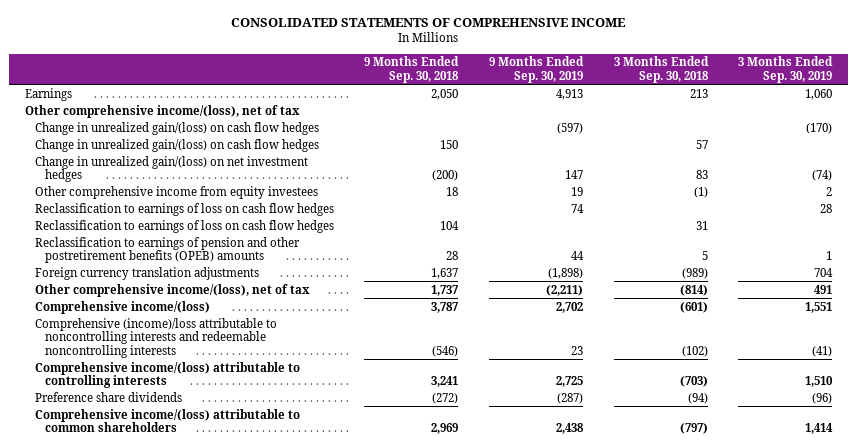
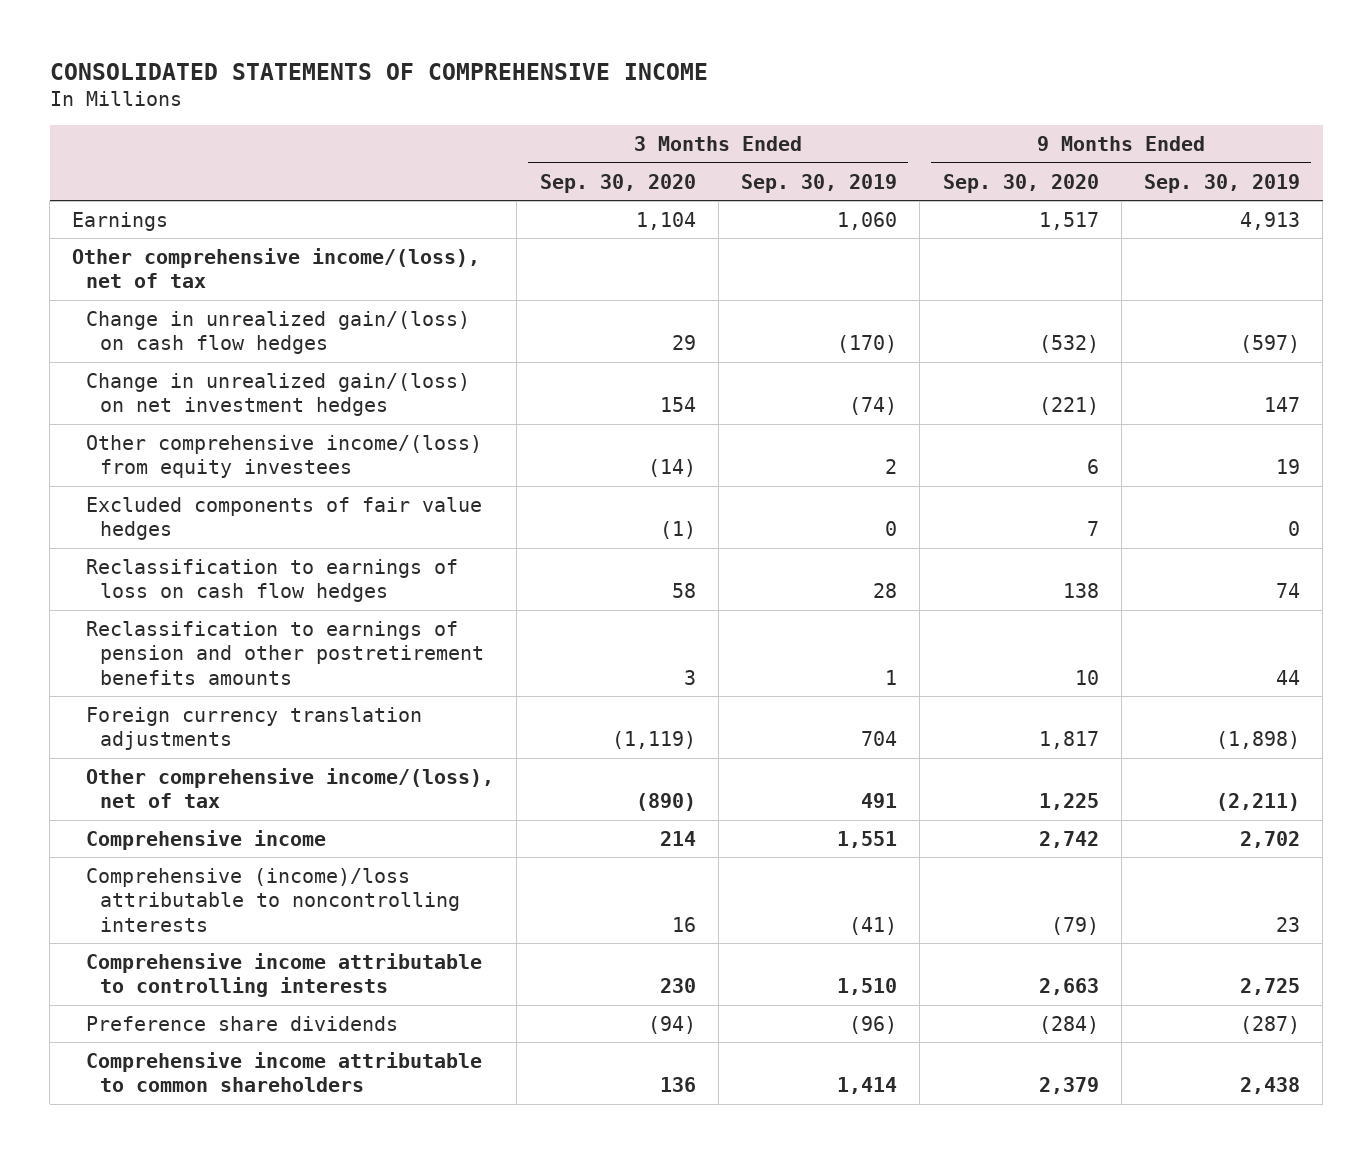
[364,56,460,83] 9 Months Ended Sep. 30, 2018 -> none
[613,56,709,83] 3 Months Ended Sep. 30, 2018 -> none
none -> [539,173,696,193] Sep. 30, 2020
none -> [942,173,1099,193] Sep. 30, 2020
[34,138,319,152] Change in unrealized gain/(loss) on cash flow hedges -> none
[34,185,318,199] Other comprehensive income from equity investees -> [86,434,483,479] Other comprehensive income/(loss) from equity investees
none -> [86,496,483,541] Excluded components of fair value hedges
[34,219,334,233] Reclassification to earnings of loss on cash flow hedges -> none
[34,236,300,264] Reclassification to earnings of pension and other postretirement benefits (OPEB) amounts -> [86,620,484,685] Reclassification to earnings of pension and other postretirement benefits amounts
[34,300,210,314] Comprehensive income/(loss) -> [86,829,327,850] Comprehensive income
[34,317,277,358] Comprehensive (income)/loss attributable to noncontrolling interests and redeemable noncontrolling interests -> [86,867,460,932] Comprehensive (income)/loss attributable to noncontrolling interests
[34,361,300,389] Comprehensive income/(loss) attributable to controlling interests -> [86,952,483,998] Comprehensive income attributable to controlling interests
[34,408,300,433] Comprehensive income/(loss) attributable to common shareholders -> [86,1051,483,1093] Comprehensive income attributable to common shareholders

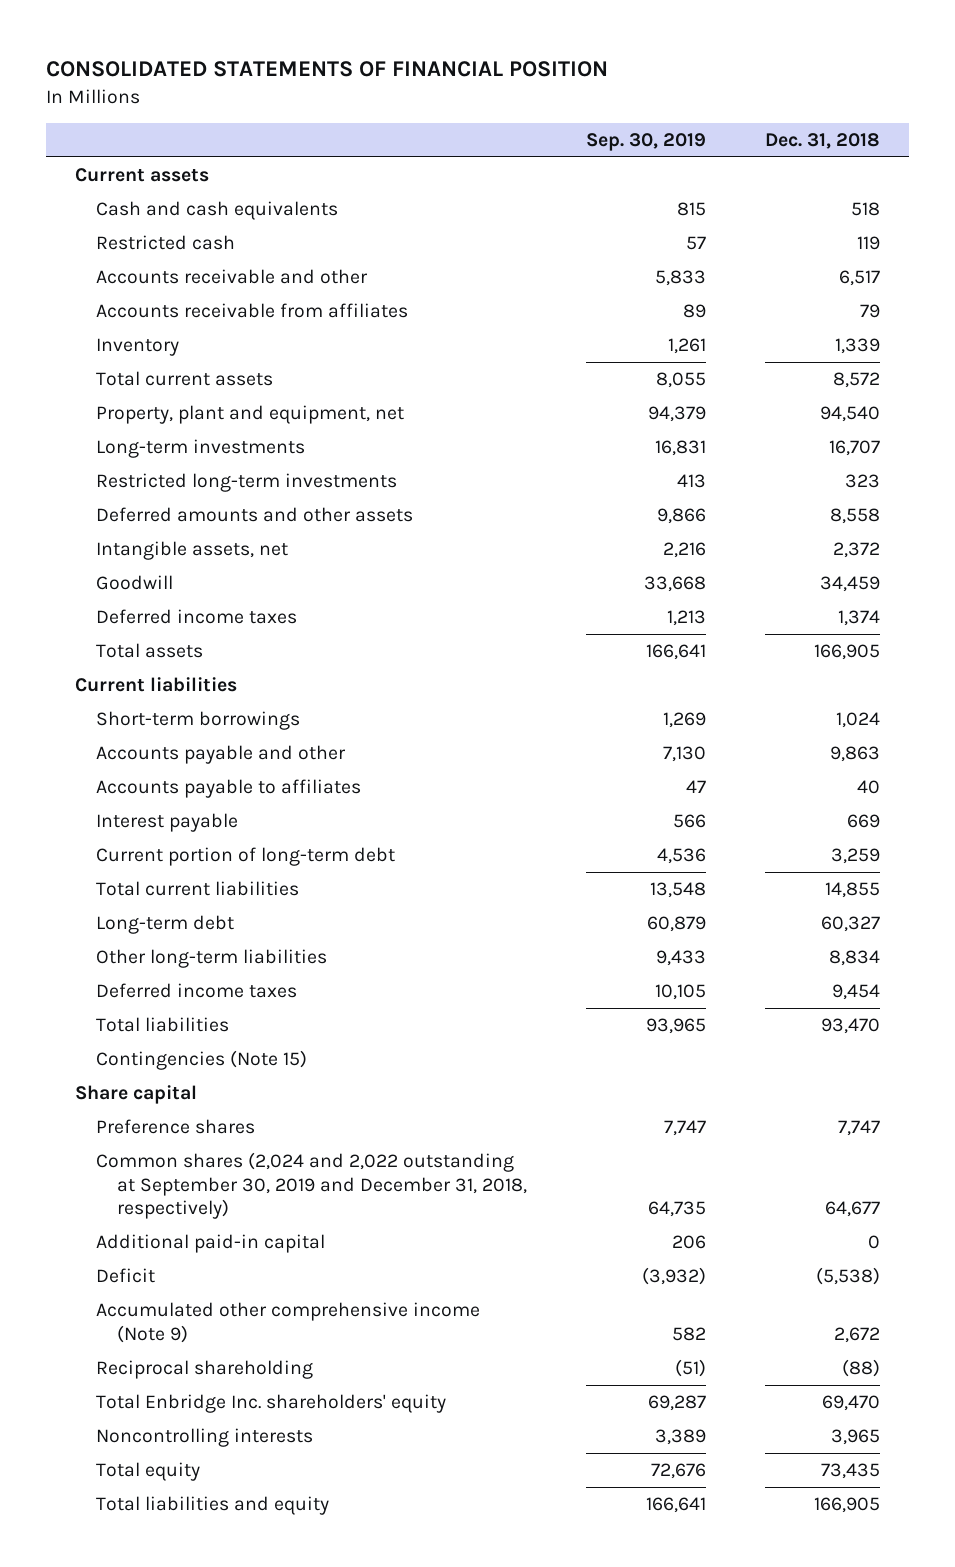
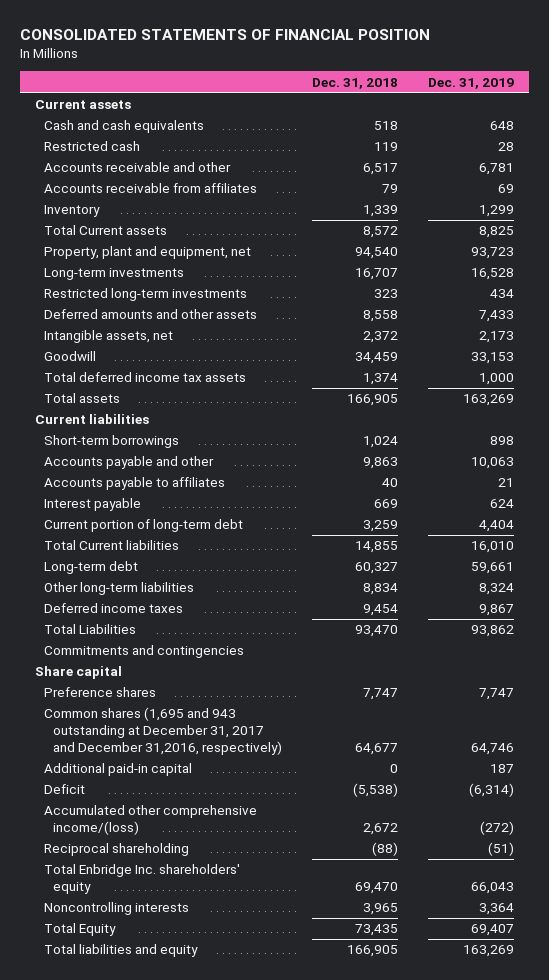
[586,132,707,151] Sep. 30, 2019 -> none
none -> [428,77,515,89] Dec. 31, 2019
[96,371,274,387] Total current assets -> [43,225,167,236] Total Current assets
[96,609,298,625] Deferred income taxes -> [43,372,246,383] Total deferred income tax assets
[96,881,300,897] Total current liabilities -> [43,540,179,551] Total Current liabilities
[96,1017,230,1033] Total liabilities -> [43,624,136,635] Total Liabilities
[96,1050,308,1071] Contingencies (Note 15) -> [43,645,244,659] Commitments and contingencies
[96,1152,528,1220] Common shares (2,024 and 2,022 outstanding at September 30, 2019 and December 31, 2018, respectively) -> [43,707,283,755] Common shares (1,695 and 943 outstanding at December 31, 2017 and December 31,2016, respectively)
[96,1302,481,1343] Accumulated other comprehensive income (Note 9) -> [43,805,257,836] Accumulated other comprehensive income/(loss)
[96,1462,201,1482] Total equity -> [43,923,116,937] Total Equity

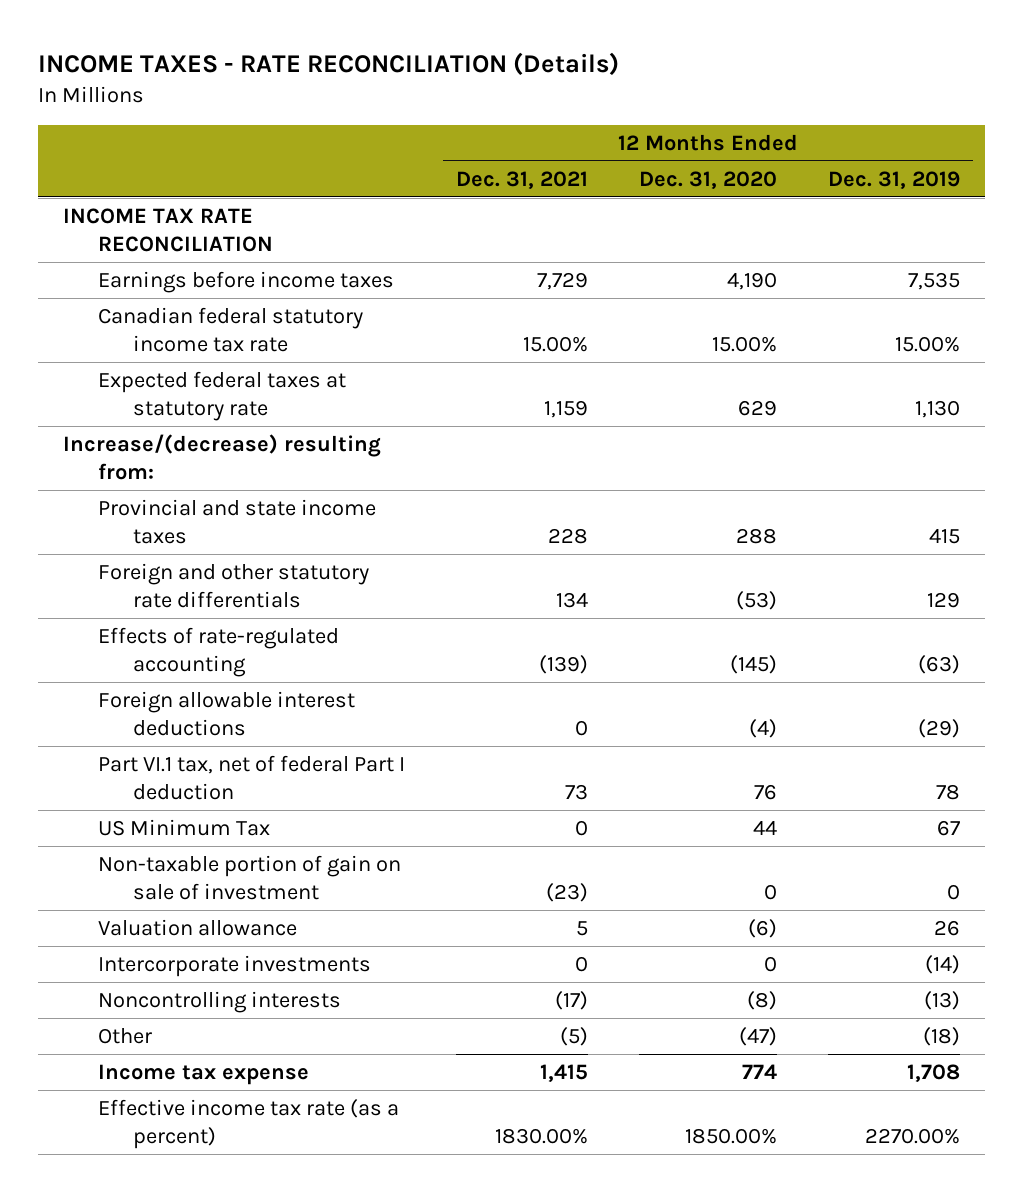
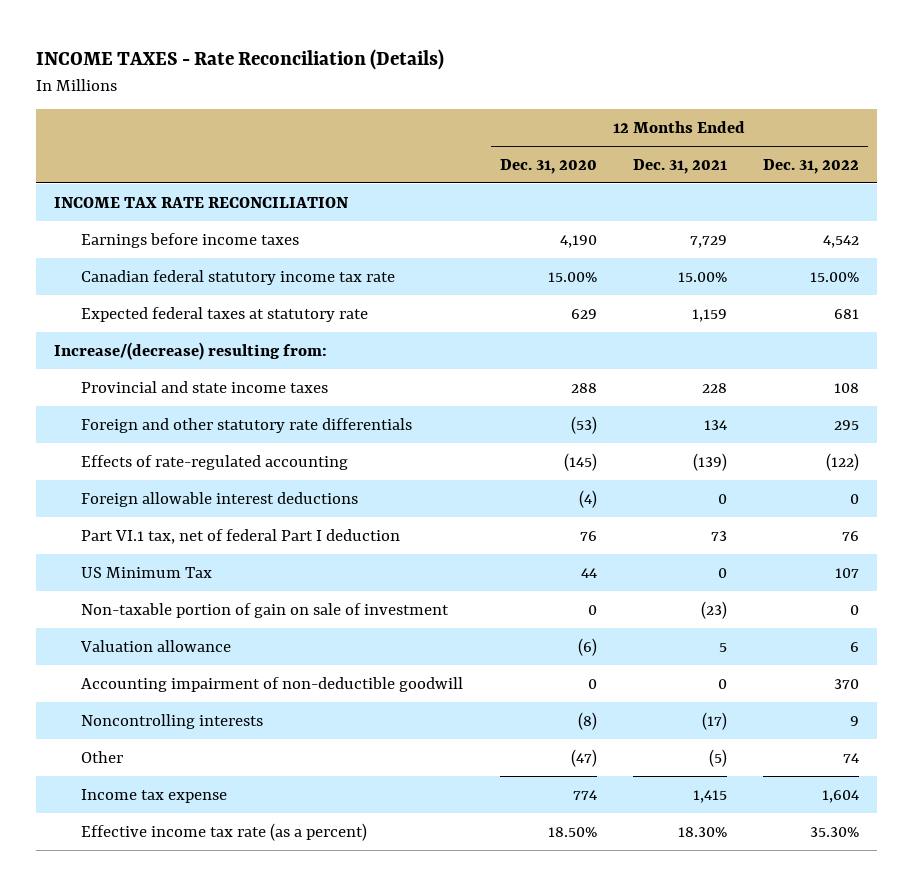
[37,52,619,77] INCOME TAXES - RATE RECONCILIATION (Details) -> [35,49,444,71] INCOME TAXES - Rate Reconciliation (Details)
[827,170,960,189] Dec. 31, 2019 -> none
none -> [762,158,859,174] Dec. 31, 2022
[98,954,372,977] Intercorporate investments -> none
none -> [81,676,464,692] Accounting impairment of non-deductible goodwill
[495,1127,589,1144] 1830.00% -> [677,826,727,837] 18.30%
[685,1127,778,1144] 1850.00% -> [547,826,597,837] 18.50%

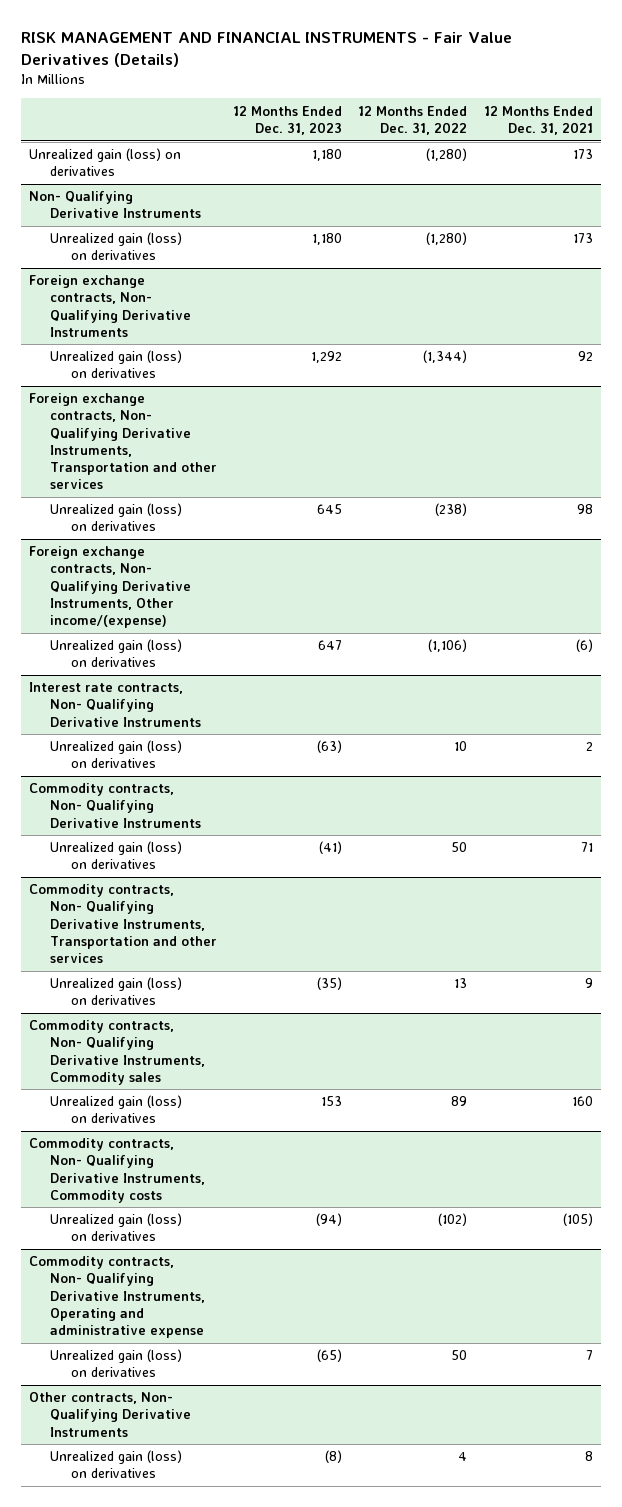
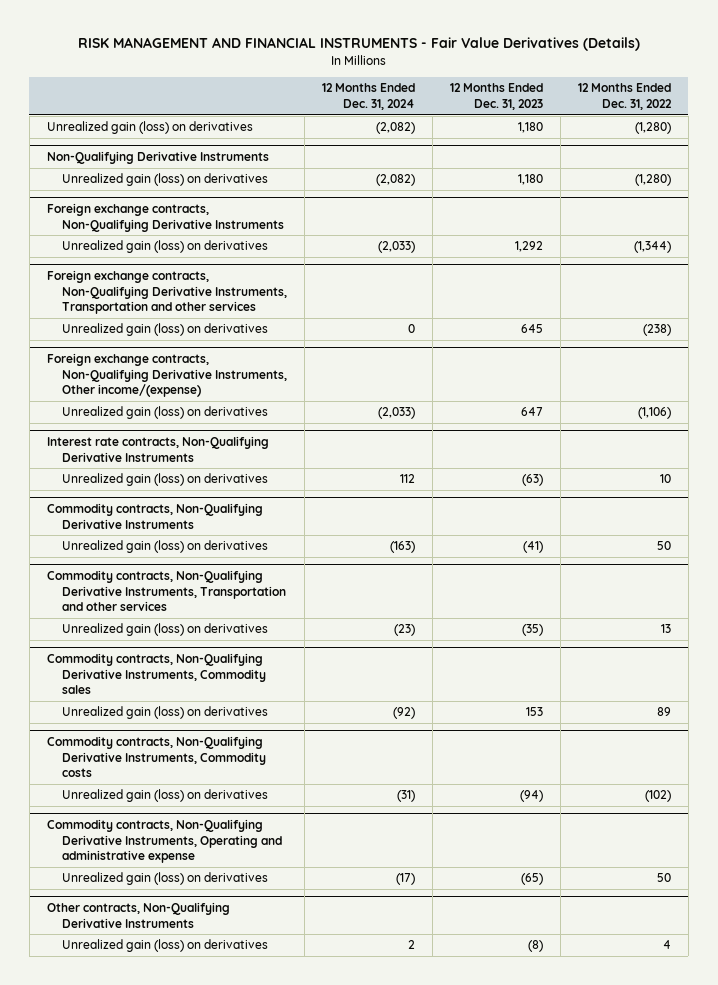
[483,105,593,135] 12 Months Ended Dec. 31, 2021 -> none
none -> [321,83,415,110] 12 Months Ended Dec. 31, 2024
[29,191,201,219] Non- Qualifying Derivative Instruments -> [46,151,269,165] Non-Qualifying Derivative Instruments
[29,275,191,337] Foreign exchange contracts, Non- Qualifying Derivative Instruments -> [46,203,285,232] Foreign exchange contracts, Non-Qualifying Derivative Instruments
[29,393,217,490] Foreign exchange contracts, Non- Qualifying Derivative Instruments, Transportation and other services -> [46,270,288,315] Foreign exchange contracts, Non-Qualifying Derivative Instruments, Transportation and other services
[29,546,191,628] Foreign exchange contracts, Non- Qualifying Derivative Instruments, Other income/(expense) -> [46,353,288,398] Foreign exchange contracts, Non-Qualifying Derivative Instruments, Other income/(expense)
[29,682,201,727] Interest rate contracts, Non- Qualifying Derivative Instruments -> [46,436,269,462] Interest rate contracts, Non-Qualifying Derivative Instruments
[29,783,201,828] Commodity contracts, Non- Qualifying Derivative Instruments -> [46,503,263,529] Commodity contracts, Non-Qualifying Derivative Instruments
[29,884,217,963] Commodity contracts, Non- Qualifying Derivative Instruments, Transportation and other services -> [46,570,287,612] Commodity contracts, Non-Qualifying Derivative Instruments, Transportation and other services
[29,1020,205,1085] Commodity contracts, Non- Qualifying Derivative Instruments, Commodity sales -> [46,653,267,695] Commodity contracts, Non-Qualifying Derivative Instruments, Commodity sales
[29,1138,205,1203] Commodity contracts, Non- Qualifying Derivative Instruments, Commodity costs -> [46,736,267,778] Commodity contracts, Non-Qualifying Derivative Instruments, Commodity costs
[29,1256,205,1338] Commodity contracts, Non- Qualifying Derivative Instruments, Operating and administrative expense -> [46,819,283,864] Commodity contracts, Non-Qualifying Derivative Instruments, Operating and administrative expense
[29,1392,191,1437] Other contracts, Non- Qualifying Derivative Instruments -> [46,902,230,928] Other contracts, Non-Qualifying Derivative Instruments

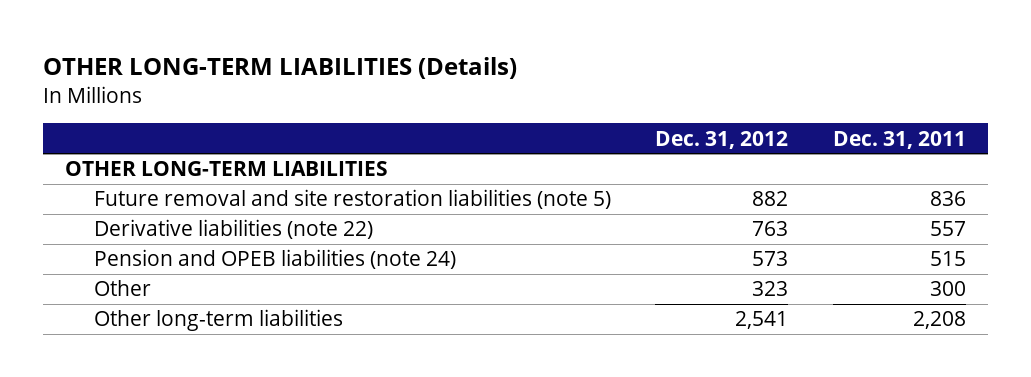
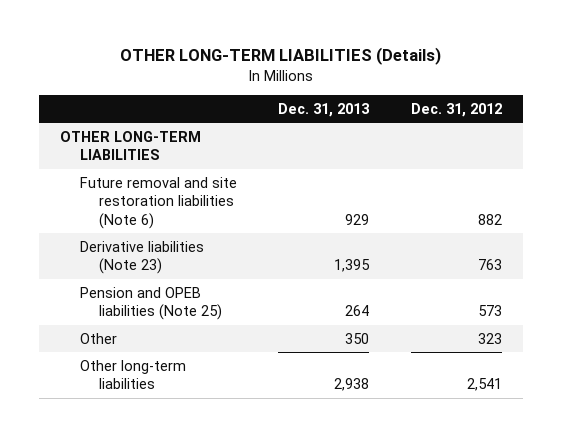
[832,130,966,149] Dec. 31, 2011 -> none
none -> [278,102,371,117] Dec. 31, 2013
[93,189,611,210] Future removal and site restoration liabilities (note 5) -> [79,176,237,229] Future removal and site restoration liabilities (Note 6)
[93,219,373,240] Derivative liabilities (note 22) -> [79,240,204,275] Derivative liabilities (Note 23)
[93,249,456,270] Pension and OPEB liabilities (note 24) -> [79,286,223,321] Pension and OPEB liabilities (Note 25)

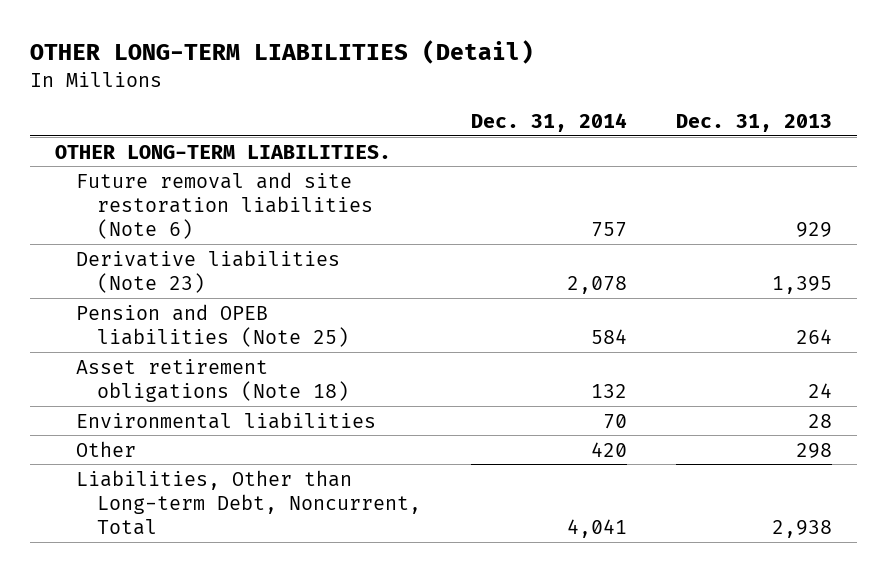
[120,47,442,66] OTHER LONG-TERM LIABILITIES (Details) -> [30,40,535,65] OTHER LONG-TERM LIABILITIES (Detail)
[411,102,503,117] Dec. 31, 2012 -> none
none -> [470,112,627,132] Dec. 31, 2014
[60,130,202,161] OTHER LONG-TERM LIABILITIES -> [54,144,391,159] OTHER LONG-TERM LIABILITIES.
none -> [76,358,350,402] Asset retirement obligations (Note 18)
none -> [76,411,377,429] Environmental liabilities
[345,332,370,344] 350 -> [796,442,833,458] 298
[79,359,186,390] Other long-term liabilities -> [76,469,422,535] Liabilities, Other than Long-term Debt, Noncurrent, Total

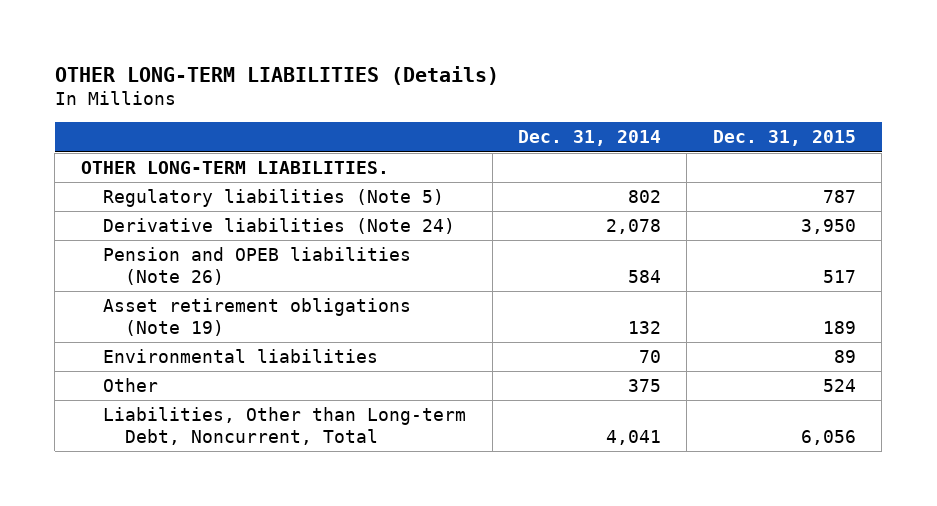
[30,40,535,65] OTHER LONG-TERM LIABILITIES (Detail) -> [54,65,499,85] OTHER LONG-TERM LIABILITIES (Details)
[676,113,833,132] Dec. 31, 2013 -> none
none -> [712,130,856,147] Dec. 31, 2015
[76,171,374,239] Future removal and site restoration liabilities (Note 6) -> none
none -> [103,188,445,207] Regulatory liabilities (Note 5)
[76,249,341,293] Derivative liabilities (Note 23) -> [103,217,456,234] Derivative liabilities (Note 24)
[76,303,350,347] Pension and OPEB liabilities (Note 25) -> [103,246,412,285] Pension and OPEB liabilities (Note 26)
[76,358,350,402] Asset retirement obligations (Note 18) -> [103,297,412,336] Asset retirement obligations (Note 19)
[590,441,627,457] 420 -> [627,378,661,392] 375

